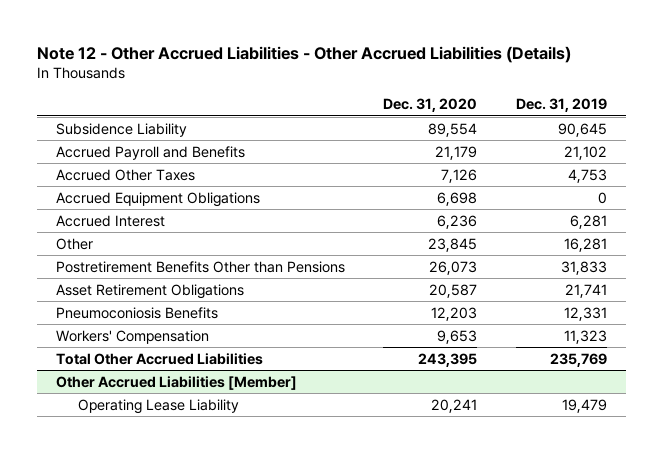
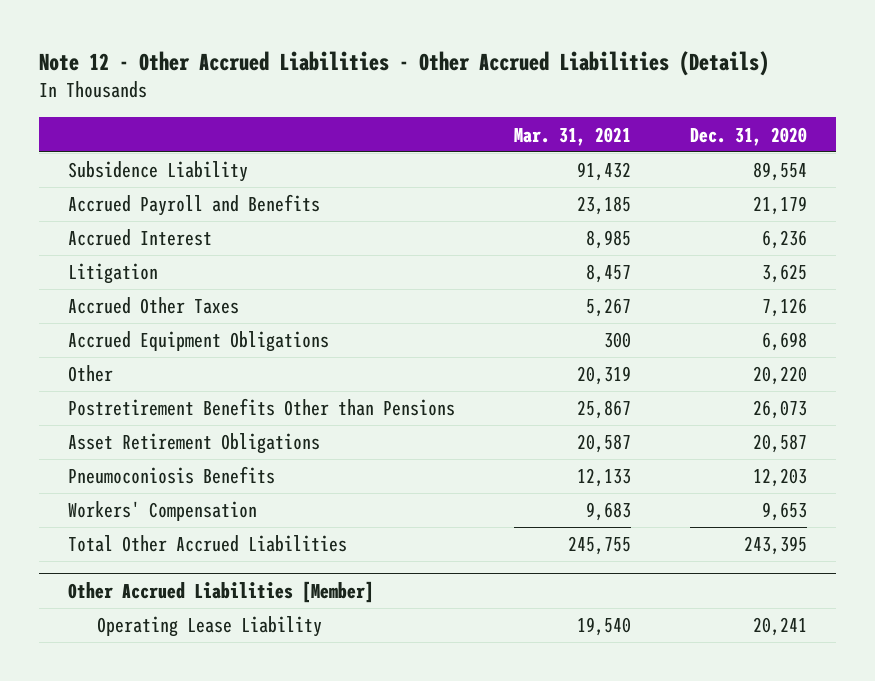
[515,98,607,113] Dec. 31, 2019 -> none
none -> [513,126,631,146] Mar. 31, 2021
[55,214,165,227] Accrued Interest -> [68,229,213,247] Accrued Interest
none -> [68,263,159,285] Litigation
[428,237,478,252] 23,845 -> [752,366,807,386] 20,220

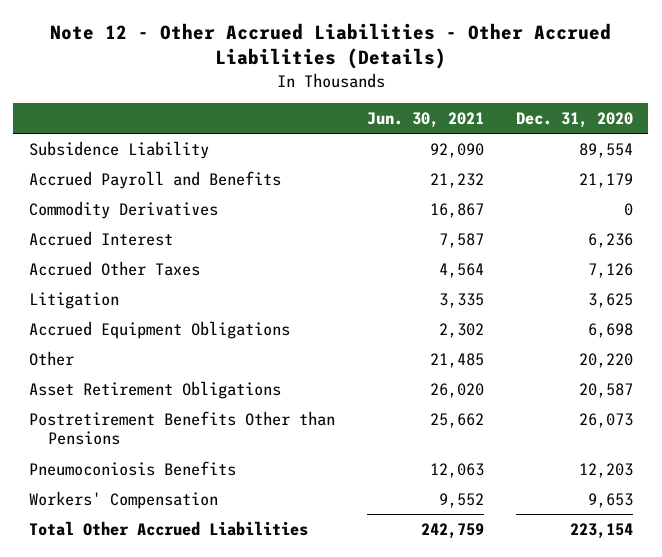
[513,126,631,146] Mar. 31, 2021 -> none
none -> [366,111,484,128] Jun. 30, 2021
none -> [29,200,219,219] Commodity Derivatives
[68,263,159,285] Litigation -> [29,291,120,309] Litigation
[68,398,456,417] Postretirement Benefits Other than Pensions -> [29,410,336,446] Postretirement Benefits Other than Pensions
[68,581,375,604] Other Accrued Liabilities [Member] -> none
[97,616,323,638] Operating Lease Liability -> none
[743,536,807,556] 243,395 -> [569,522,633,539] 223,154

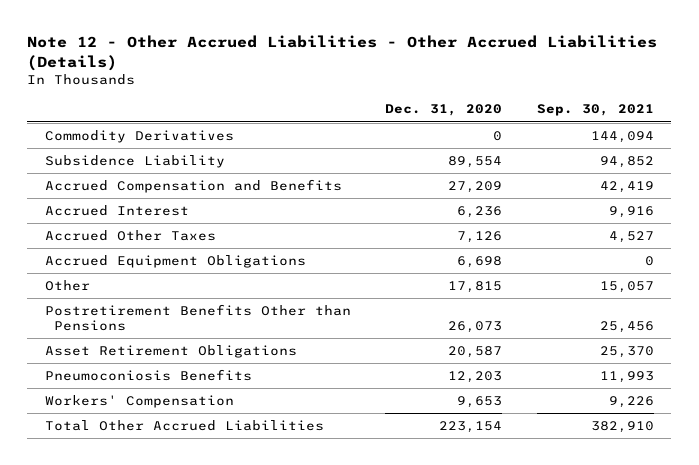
[366,111,484,128] Jun. 30, 2021 -> none
none -> [537,104,655,117] Sep. 30, 2021
[29,170,282,189] Accrued Payroll and Benefits -> none
[29,140,210,159] Subsidence Liability -> [44,154,225,168] Subsidence Liability
none -> [44,178,342,193] Accrued Compensation and Benefits
[29,291,120,309] Litigation -> none
[578,352,633,368] 20,220 -> [448,280,503,293] 17,815
[29,380,282,399] Asset Retirement Obligations -> [44,344,297,358] Asset Retirement Obligations

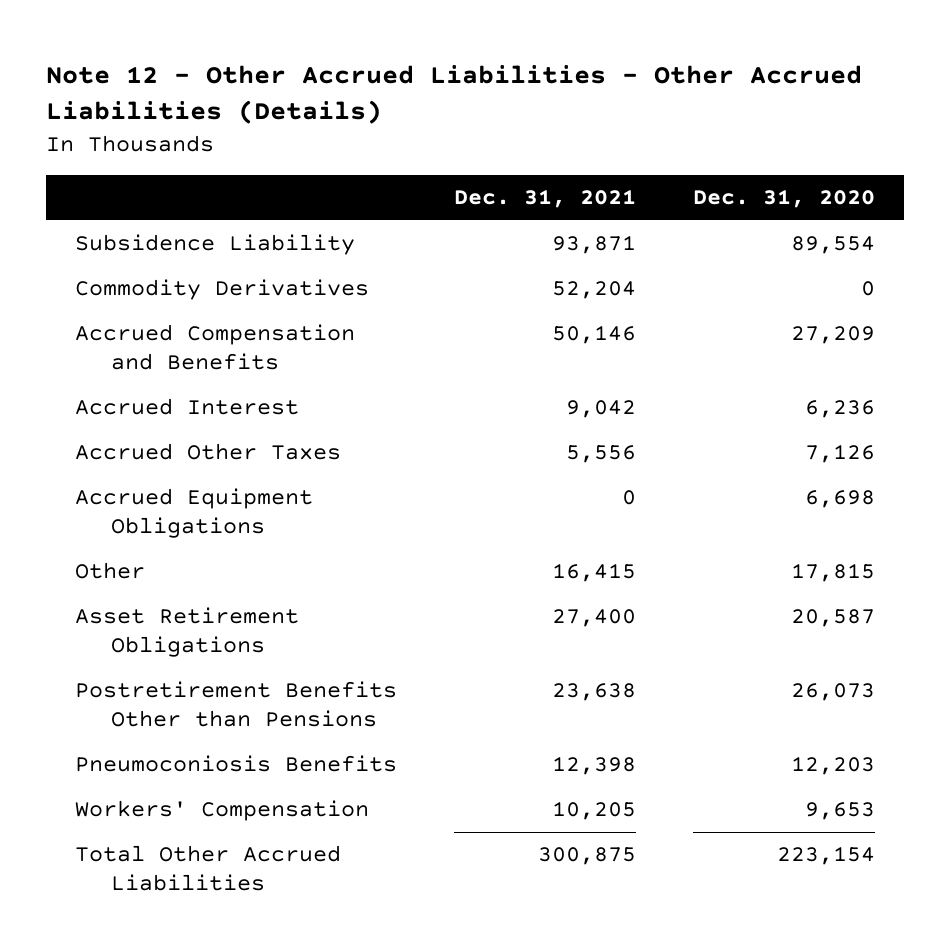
[537,104,655,117] Sep. 30, 2021 -> none
none -> [454,189,637,209] Dec. 31, 2021
[44,129,234,143] Commodity Derivatives -> [75,279,370,301] Commodity Derivatives
[44,303,351,332] Postretirement Benefits Other than Pensions -> [75,681,398,727] Postretirement Benefits Other than Pensions

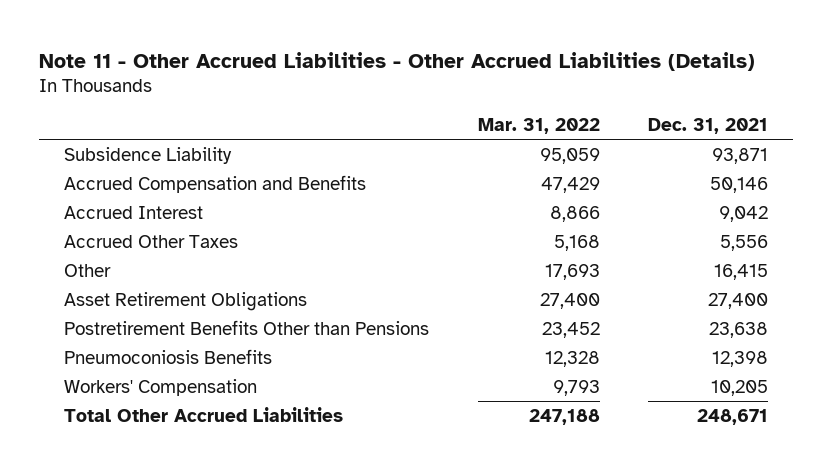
[46,64,863,125] Note 12 - Other Accrued Liabilities - Other Accrued Liabilities (Details) -> [39,51,756,71] Note 11 - Other Accrued Liabilities - Other Accrued Liabilities (Details)
[693,189,876,209] Dec. 31, 2020 -> none
none -> [477,118,600,135] Mar. 31, 2022
[75,279,370,301] Commodity Derivatives -> none
[75,488,314,538] Accrued Equipment Obligations -> none
[538,847,637,866] 300,875 -> [697,408,769,425] 248,671

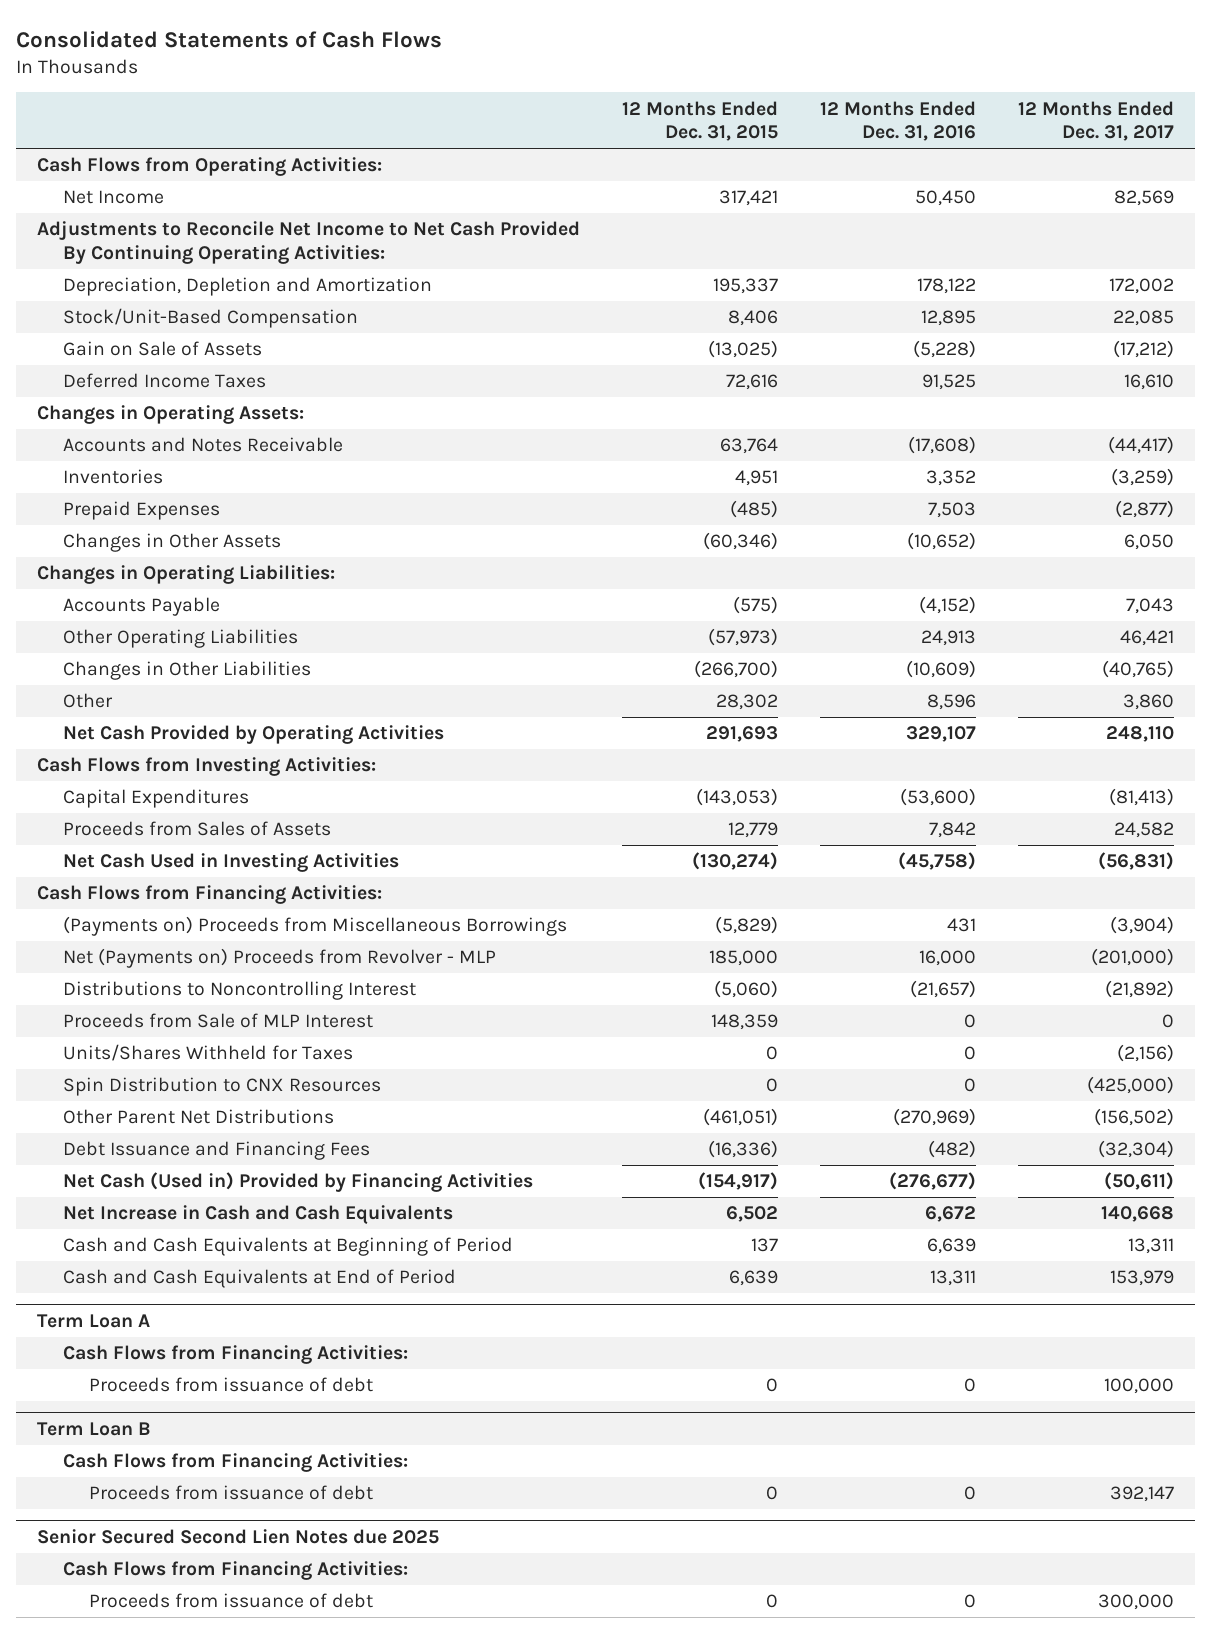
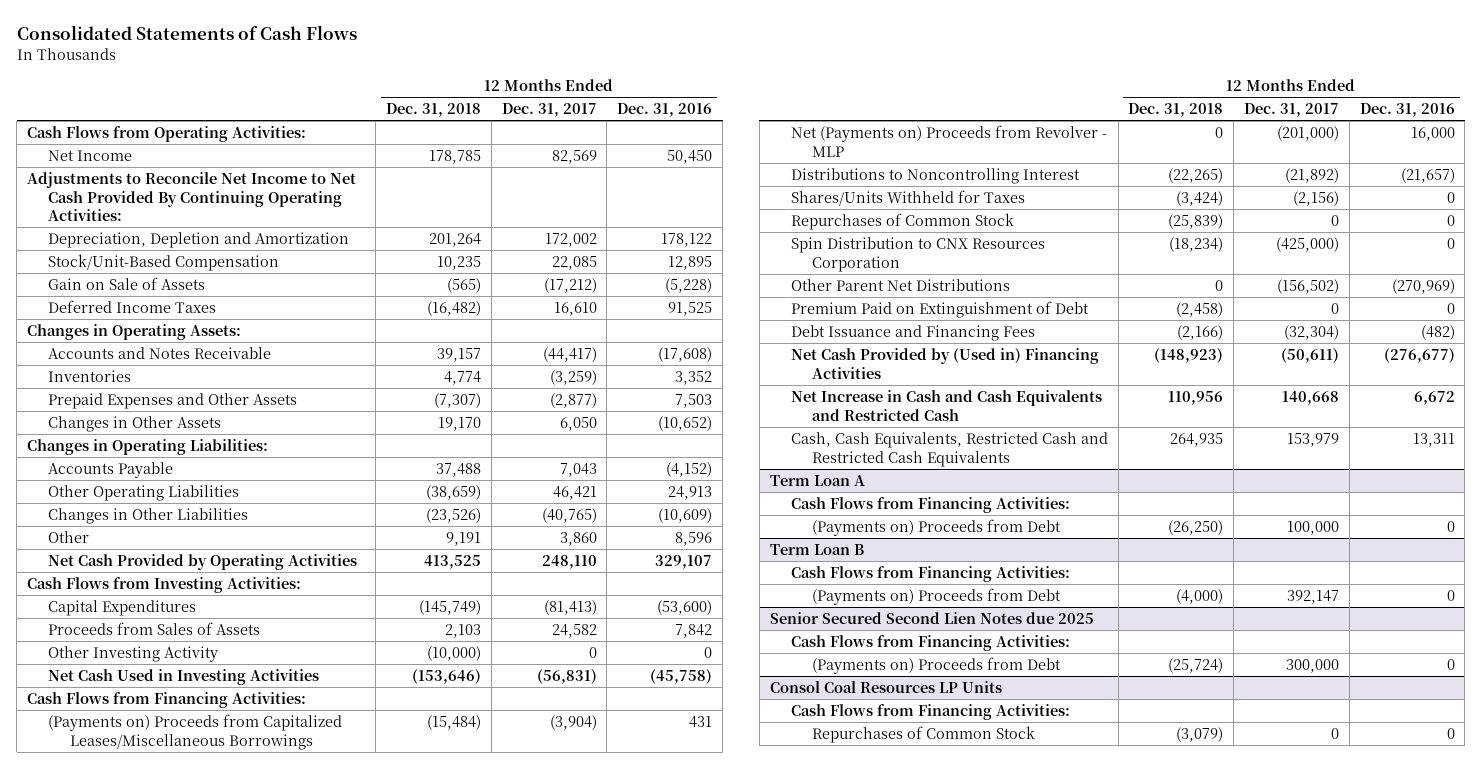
[622,100,779,142] 12 Months Ended Dec. 31, 2015 -> none
none -> [386,103,482,118] Dec. 31, 2018
[63,501,221,521] Prepaid Expenses -> [48,392,298,409] Prepaid Expenses and Other Assets
none -> [48,645,219,662] Other Investing Activity
[63,916,568,937] (Payments on) Proceeds from Miscellaneous Borrowings -> [48,713,343,750] (Payments on) Proceeds from Capitalized Leases/Miscellaneous Borrowings
[63,1013,374,1029] Proceeds from Sale of MLP Interest -> none
[63,1044,354,1062] Units/Shares Withheld for Taxes -> [790,189,1025,206] Shares/Units Withheld for Taxes
none -> [790,212,1014,230] Repurchases of Common Stock
[63,1077,382,1097] Spin Distribution to CNX Resources -> [790,236,1045,272] Spin Distribution to CNX Resources Corporation
none -> [790,300,1089,318] Premium Paid on Extinguishment of Debt
[63,1237,514,1257] Cash and Cash Equivalents at Beginning of Period -> none
[63,1172,534,1193] Net Cash (Used in) Provided by Financing Activities -> [790,347,1099,379] Net Cash Provided by (Used in) Financing Activities
[63,1205,454,1225] Net Increase in Cash and Cash Equivalents -> [790,389,1102,421] Net Increase in Cash and Cash Equivalents and Restricted Cash
[63,1269,457,1289] Cash and Cash Equivalents at End of Period -> [790,431,1108,467] Cash, Cash Equivalents, Restricted Cash and Restricted Cash Equivalents
[89,1377,374,1393] Proceeds from issuance of debt -> none
none -> [811,518,1061,536] (Payments on) Proceeds from Debt
[89,1485,374,1501] Proceeds from issuance of debt -> [811,587,1061,605] (Payments on) Proceeds from Debt
[89,1593,374,1609] Proceeds from issuance of debt -> none
none -> [811,656,1061,674] (Payments on) Proceeds from Debt
none -> [769,680,1002,693] Consol Coal Resources LP Units
none -> [790,703,1070,720] Cash Flows from Financing Activities:
none -> [811,725,1035,743] Repurchases of Common Stock

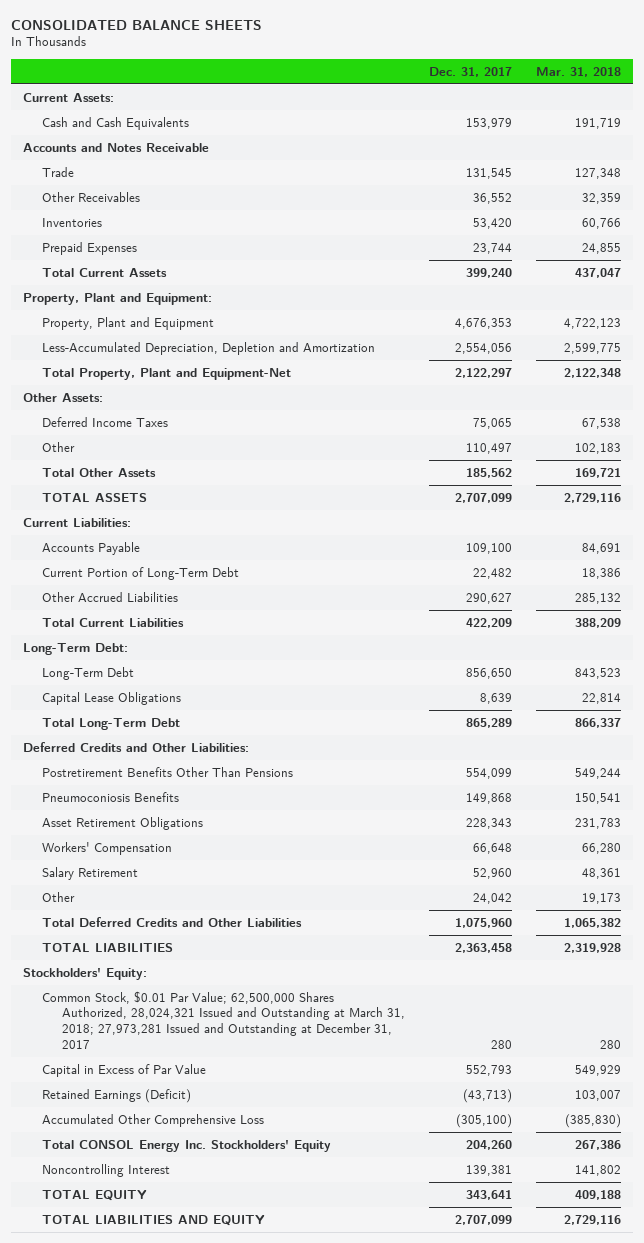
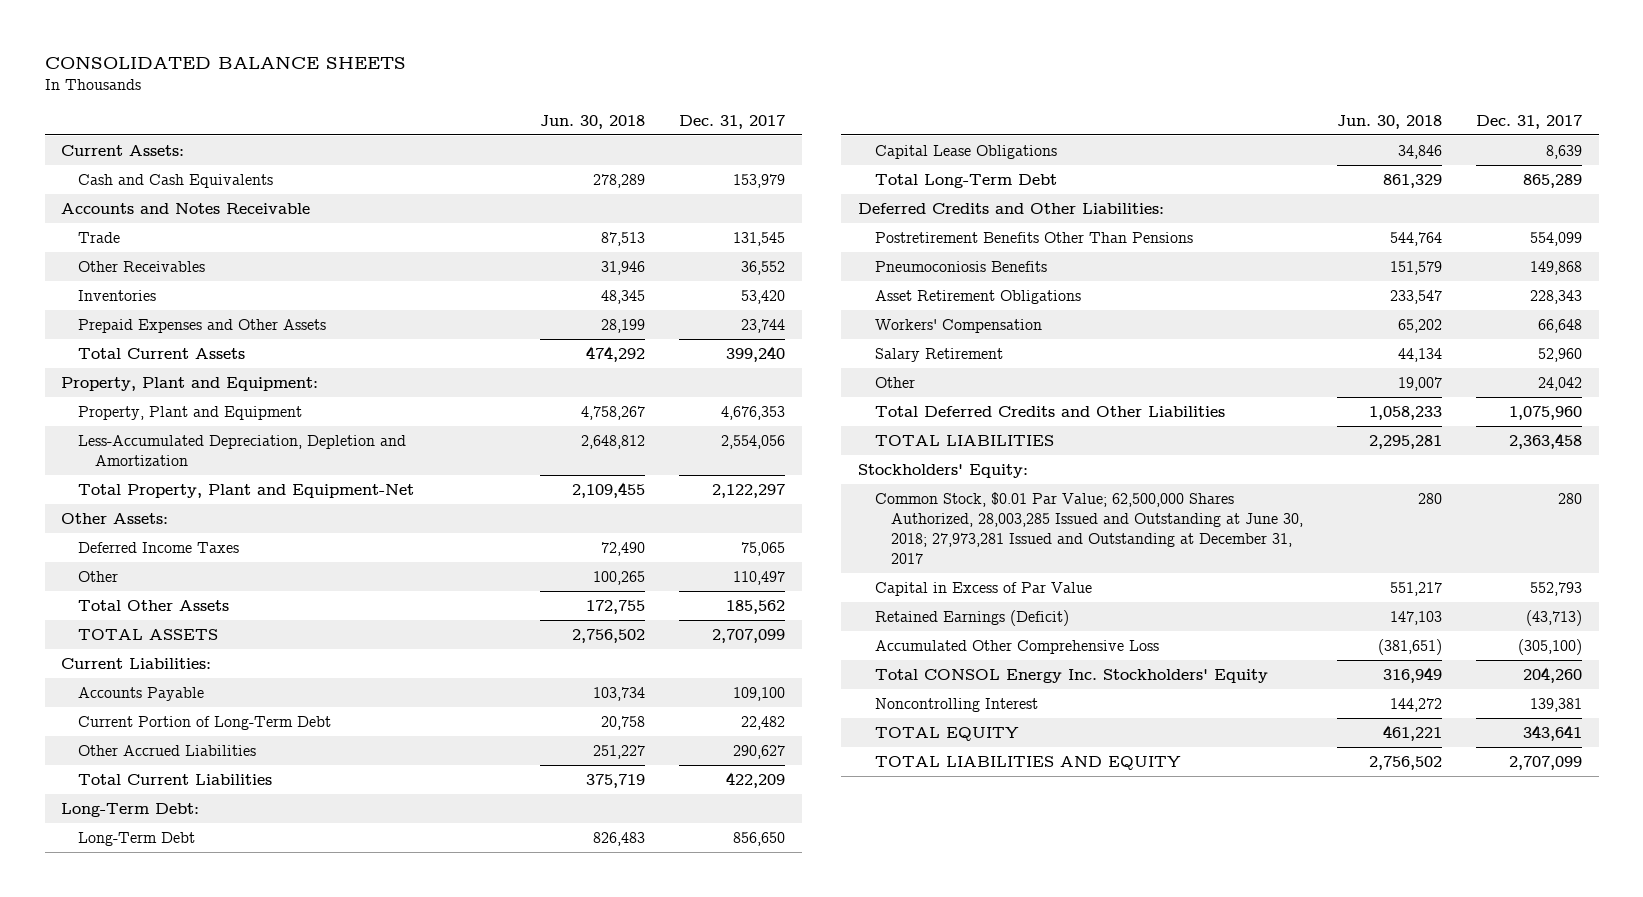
[536,66,622,77] Mar. 31, 2018 -> none
none -> [540,114,646,129] Jun. 30, 2018
[42,241,138,255] Prepaid Expenses -> [78,319,327,334] Prepaid Expenses and Other Assets
[42,990,405,1049] Common Stock, $0.01 Par Value; 62,500,000 Shares Authorized, 28,024,321 Issued and Outstanding at March 31, 2018; 27,973,281 Issued and Outstanding at December 31, 2017 -> [874,492,1304,565] Common Stock, $0.01 Par Value; 62,500,000 Shares Authorized, 28,003,285 Issued and Outstanding at June 30, 2018; 27,973,281 Issued and Outstanding at December 31, 2017

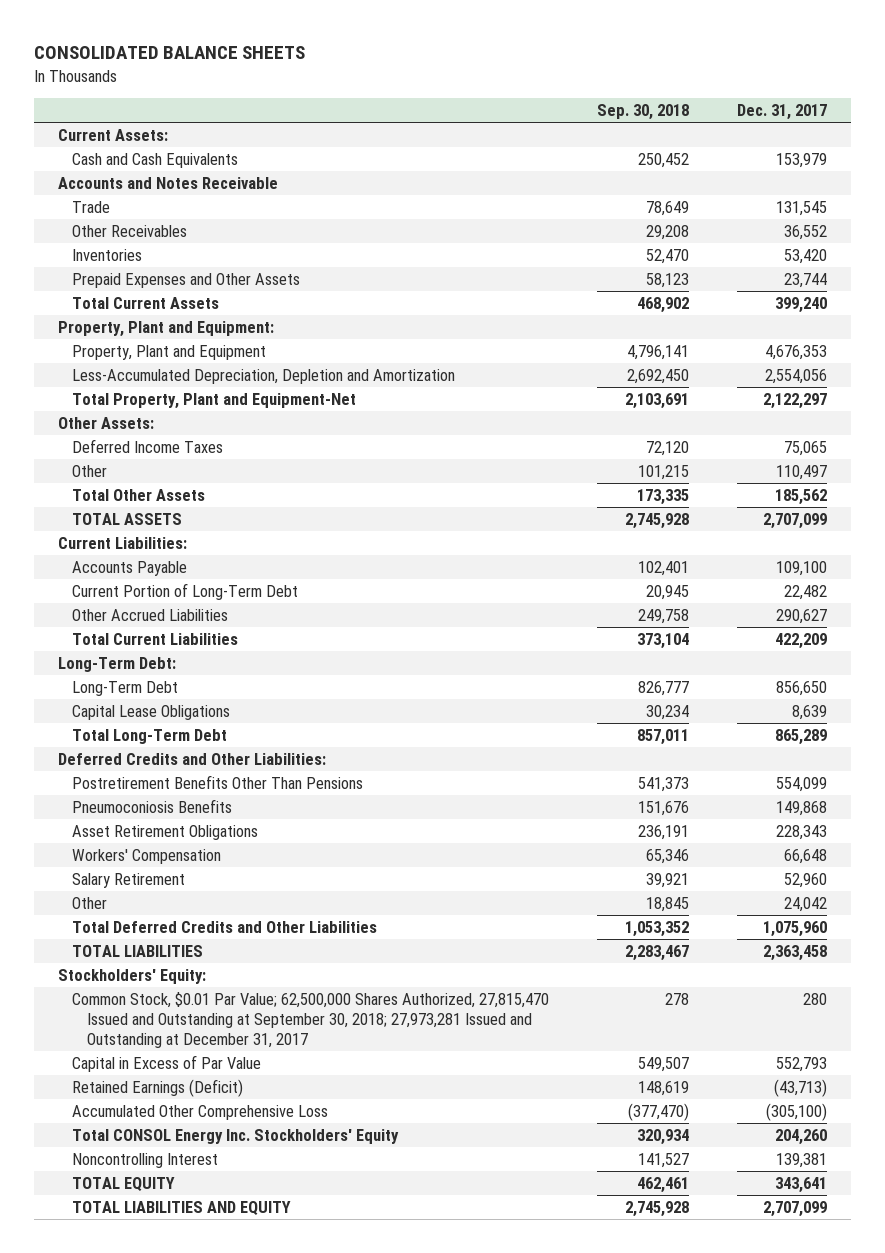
[540,114,646,129] Jun. 30, 2018 -> none
none -> [597,103,690,120] Sep. 30, 2018
[874,492,1304,565] Common Stock, $0.01 Par Value; 62,500,000 Shares Authorized, 28,003,285 Issued and Outstanding at June 30, 2018; 27,973,281 Issued and Outstanding at December 31, 2017 -> [72,991,550,1048] Common Stock, $0.01 Par Value; 62,500,000 Shares Authorized, 27,815,470 Issued and Outstanding at September 30, 2018; 27,973,281 Issued and Outstanding at December 31, 2017

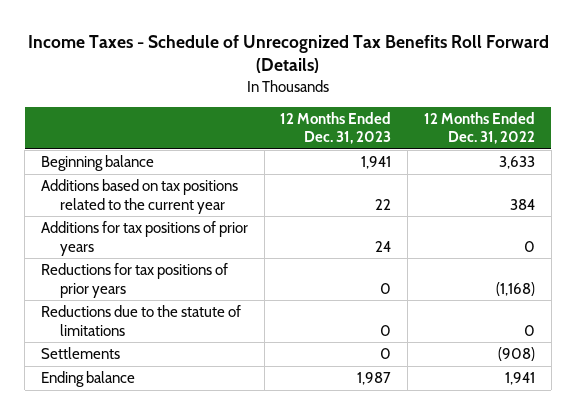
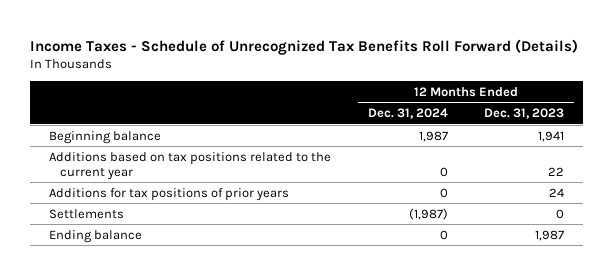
[424,111,536,145] 12 Months Ended Dec. 31, 2022 -> none
none -> [367,108,448,120] Dec. 31, 2024
[40,263,228,298] Reductions for tax positions of prior years -> none
[40,305,241,336] Reductions due to the statute of limitations -> none

